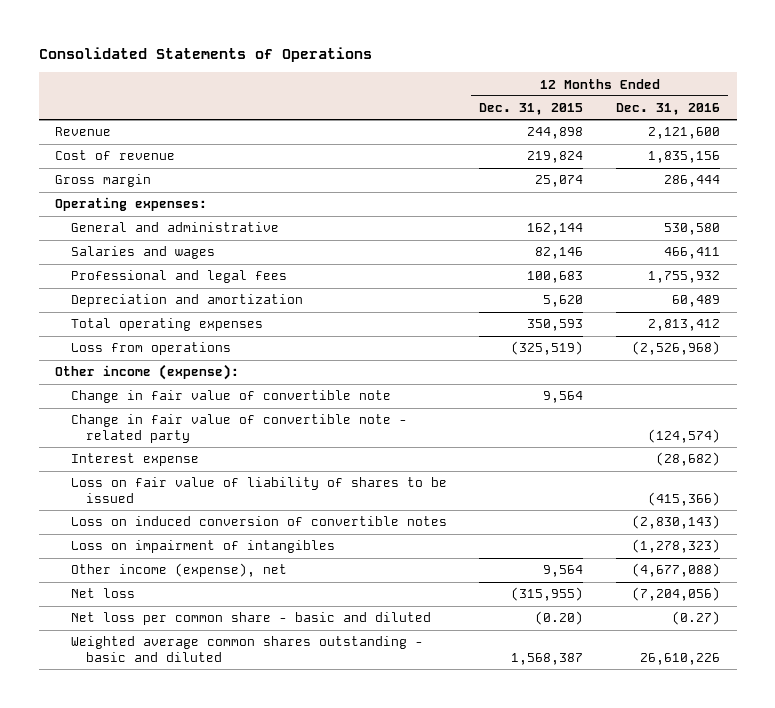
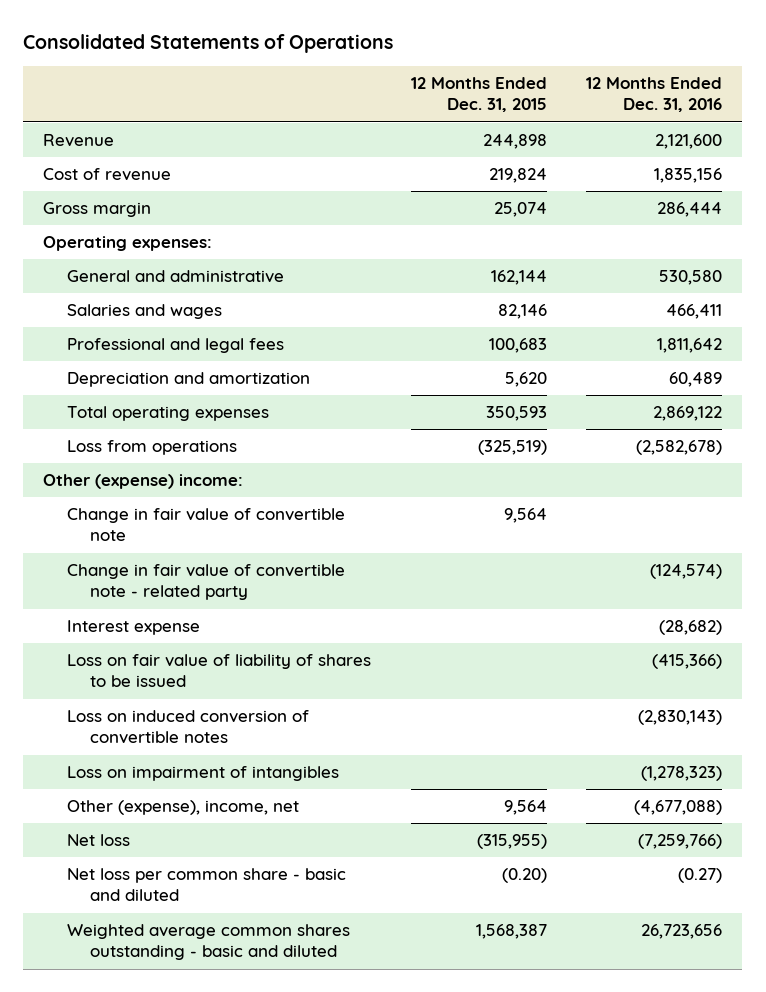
[648,271,721,284] 1,755,932 -> [657,338,723,354] 1,811,642
[648,319,721,332] 2,813,412 -> [653,406,723,422] 2,869,122
[632,341,721,356] (2,526,968) -> [636,440,723,456] (2,582,678)
[55,364,240,381] Other income (expense): -> [43,474,244,490] Other (expense) income:
[70,563,287,578] Other income (expense), net -> [66,800,299,816] Other (expense), income, net
[632,587,721,602] (7,204,056) -> [638,834,723,850] (7,259,766)
[640,652,721,665] 26,610,226 -> [641,924,723,940] 26,723,656

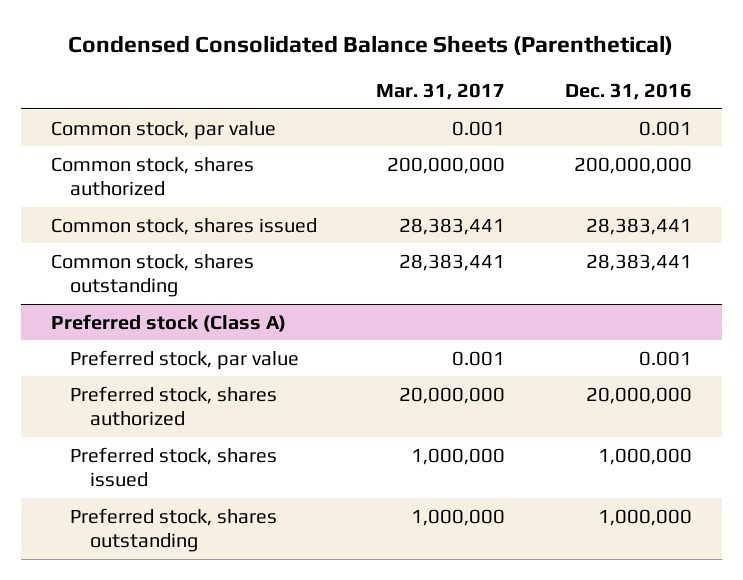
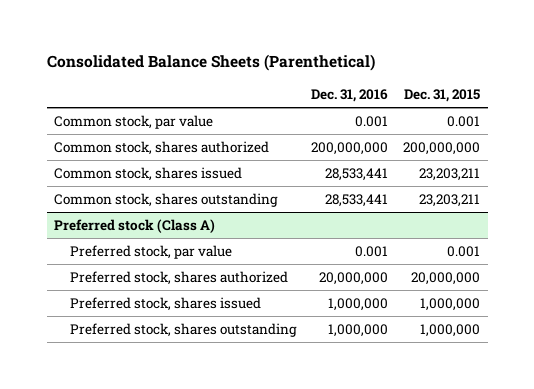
[68,35,674,56] Condensed Consolidated Balance Sheets (Parenthetical) -> [46,54,375,72] Consolidated Balance Sheets (Parenthetical)
[376,83,506,101] Mar. 31, 2017 -> none
none -> [404,88,481,102] Dec. 31, 2015
[586,217,693,235] 28,383,441 -> [325,167,389,181] 28,533,441
[586,253,693,271] 28,383,441 -> [325,193,389,207] 28,533,441

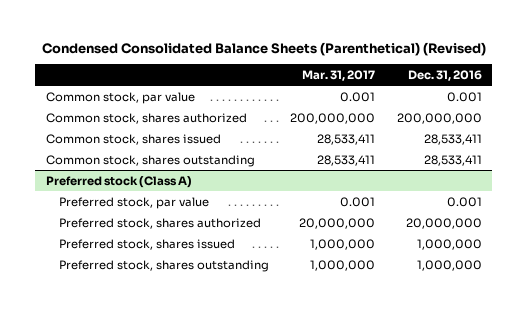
[46,54,375,72] Consolidated Balance Sheets (Parenthetical) -> [41,41,486,56] Condensed Consolidated Balance Sheets (Parenthetical) (Revised)
[404,88,481,102] Dec. 31, 2015 -> none
none -> [302,69,376,81] Mar. 31, 2017
[325,167,389,181] 28,533,441 -> [423,133,482,145] 28,533,411
[325,193,389,207] 28,533,441 -> [423,154,482,166] 28,533,411

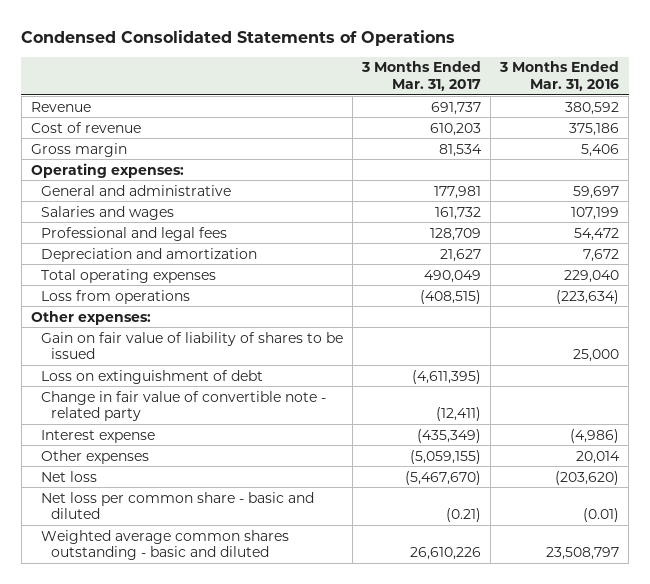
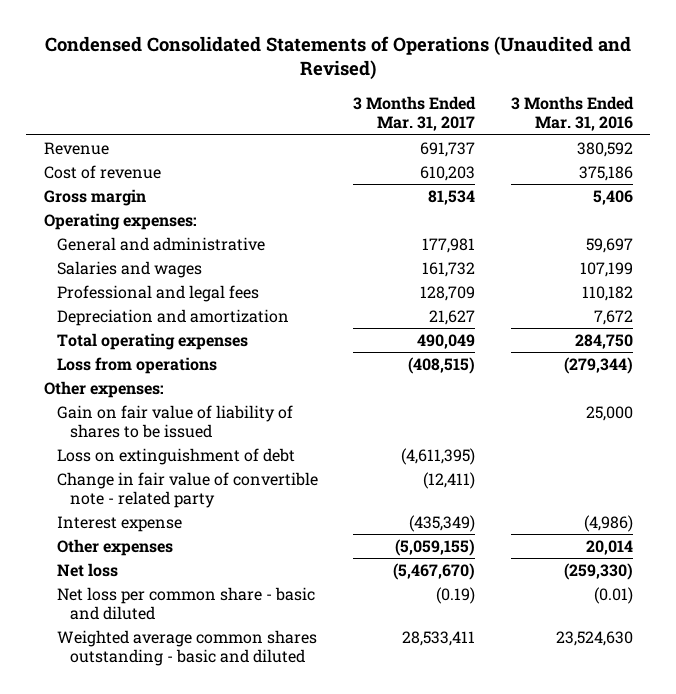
[21,29,456,46] Condensed Consolidated Statements of Operations -> [45,35,632,81] Condensed Consolidated Statements of Operations (Unaudited and Revised)
[574,227,620,241] 54,472 -> [581,285,633,301] 110,182
[564,269,620,283] 229,040 -> [574,333,633,349] 284,750
[556,289,620,304] (223,634) -> [563,356,633,374] (279,344)
[555,470,620,485] (203,620) -> [563,562,633,580] (259,330)
[445,508,481,523] (0.21) -> [436,586,476,604] (0.19)
[409,547,481,561] 26,610,226 -> [402,630,476,646] 28,533,411
[546,547,620,561] 23,508,797 -> [555,630,633,646] 23,524,630

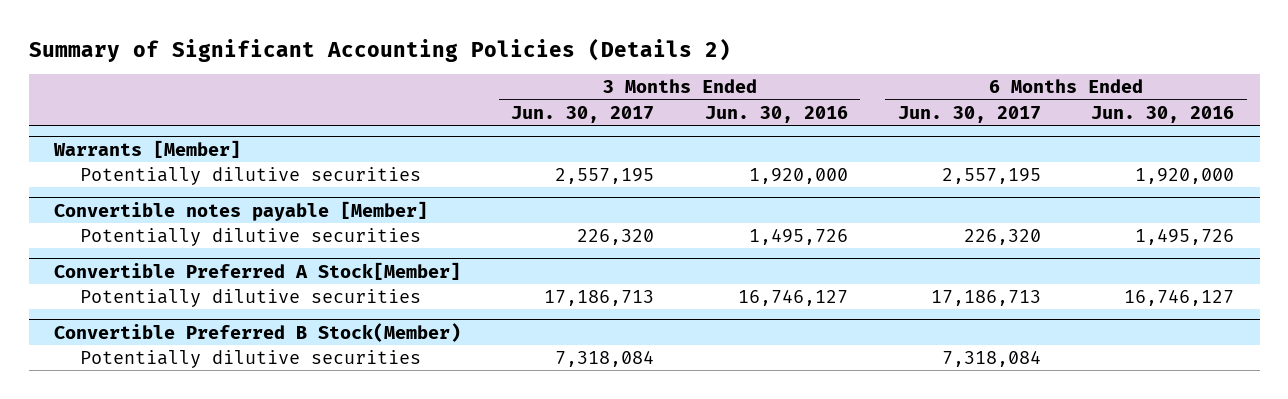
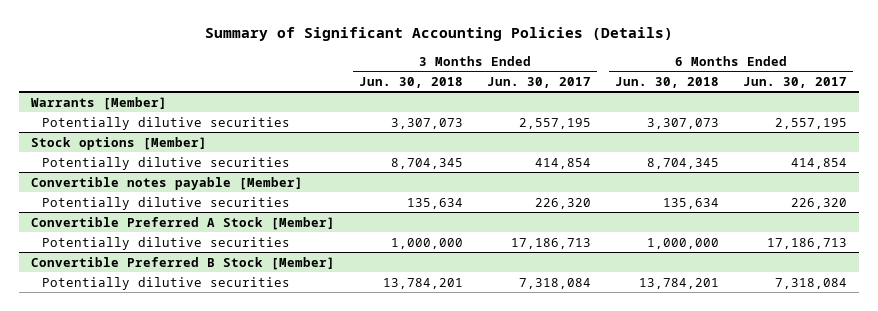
[28,37,731,62] Summary of Significant Accounting Policies (Details 2) -> [204,27,673,42] Summary of Significant Accounting Policies (Details)
[704,105,848,123] Jun. 30, 2016 -> none
[1091,105,1235,123] Jun. 30, 2016 -> none
none -> [358,76,463,88] Jun. 30, 2018
none -> [615,76,720,88] Jun. 30, 2018
none -> [30,136,207,150] Stock options [Member]
none -> [41,156,290,170] Potentially dilutive securities
[54,261,462,280] Convertible Preferred A Stock[Member] -> [30,216,335,230] Convertible Preferred A Stock [Member]
[54,322,462,342] Convertible Preferred B Stock(Member) -> [30,256,335,270] Convertible Preferred B Stock [Member]

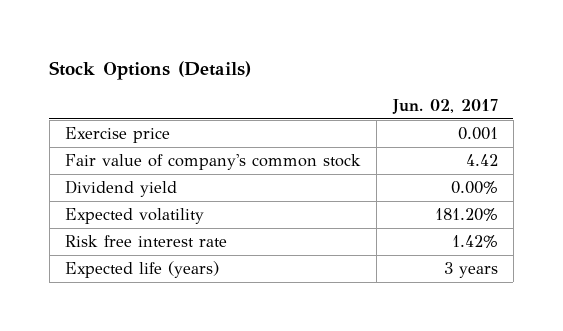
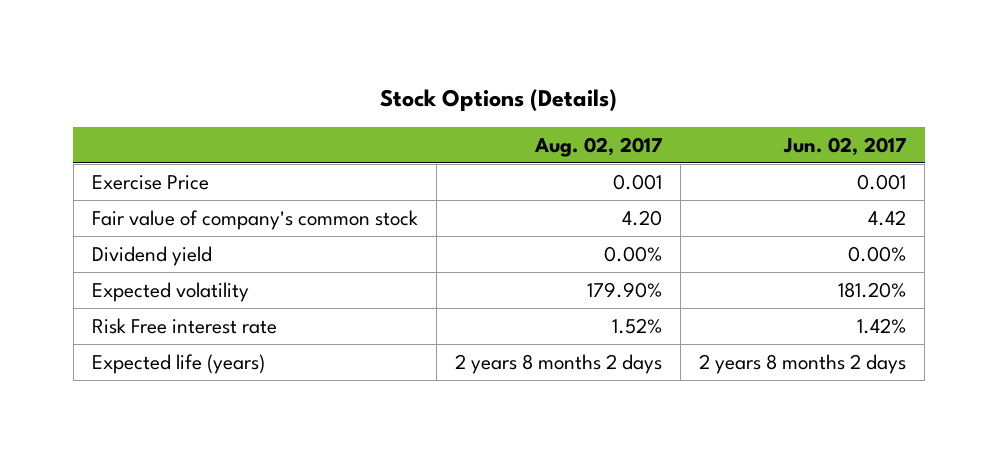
none -> [534,137,663,158] Aug. 02, 2017
[65,127,171,144] Exercise price -> [92,174,210,190] Exercise Price
[65,235,228,248] Risk free interest rate -> [92,317,278,334] Risk Free interest rate
[443,262,498,279] 3 years -> [699,353,907,374] 2 years 8 months 2 days

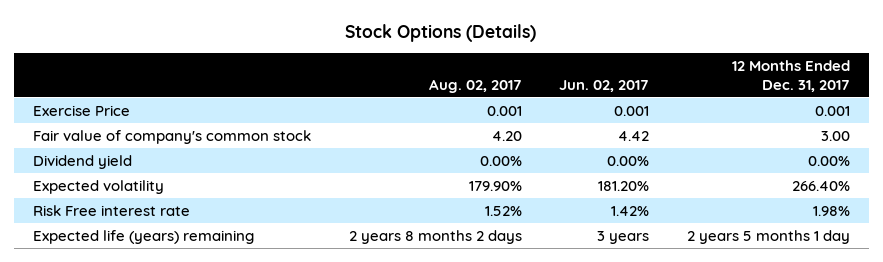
none -> [731,59,850,92] 12 Months Ended Dec. 31, 2017
[92,353,266,374] Expected life (years) -> [33,229,255,244] Expected life (years) remaining
[699,353,907,374] 2 years 8 months 2 days -> [597,230,650,244] 3 years

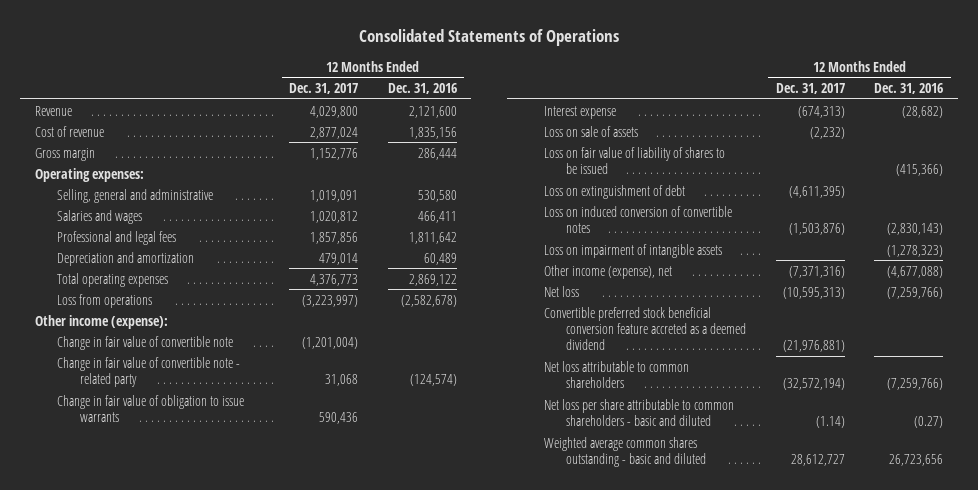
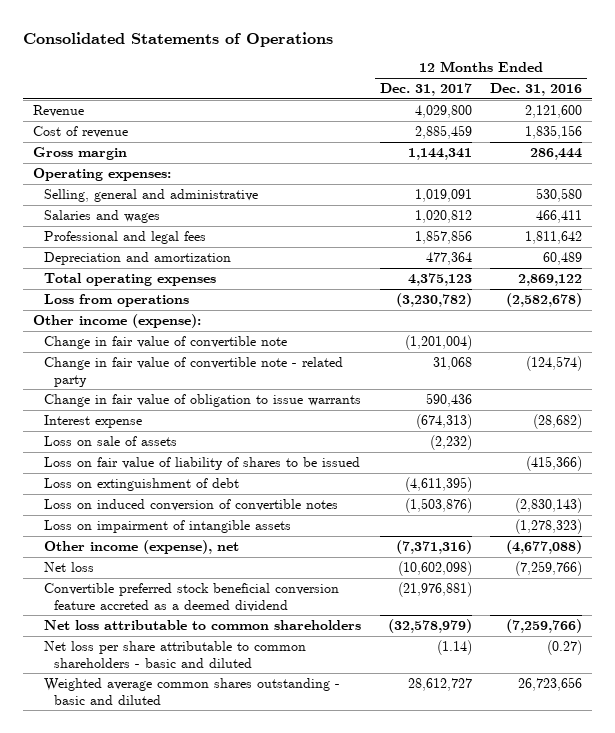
[310,126,359,139] 2,877,024 -> [414,124,472,139] 2,885,459
[310,147,359,160] 1,152,776 -> [407,147,472,160] 1,144,341
[319,252,359,265] 479,014 -> [425,251,472,265] 477,364
[310,273,359,286] 4,376,773 -> [407,272,472,286] 4,375,123
[302,294,359,307] (3,223,997) -> [395,292,472,307] (3,230,782)
[782,286,845,299] (10,595,313) -> [397,560,472,576] (10,602,098)
[782,377,845,390] (32,572,194) -> [387,618,472,633] (32,578,979)

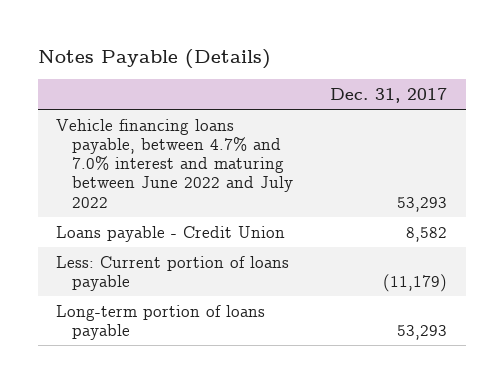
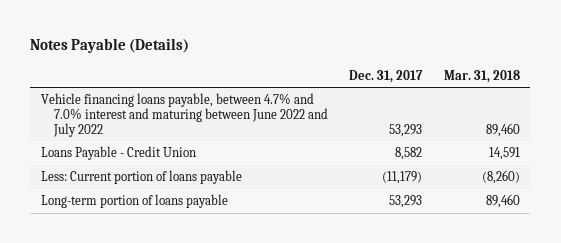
none -> [443,69,520,83] Mar. 31, 2018
[56,225,286,242] Loans payable - Credit Union -> [41,146,197,161] Loans Payable - Credit Union

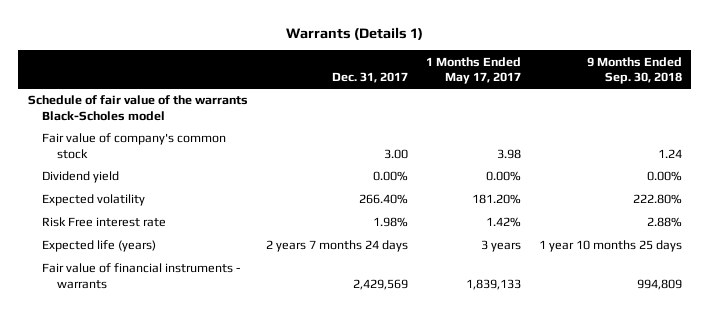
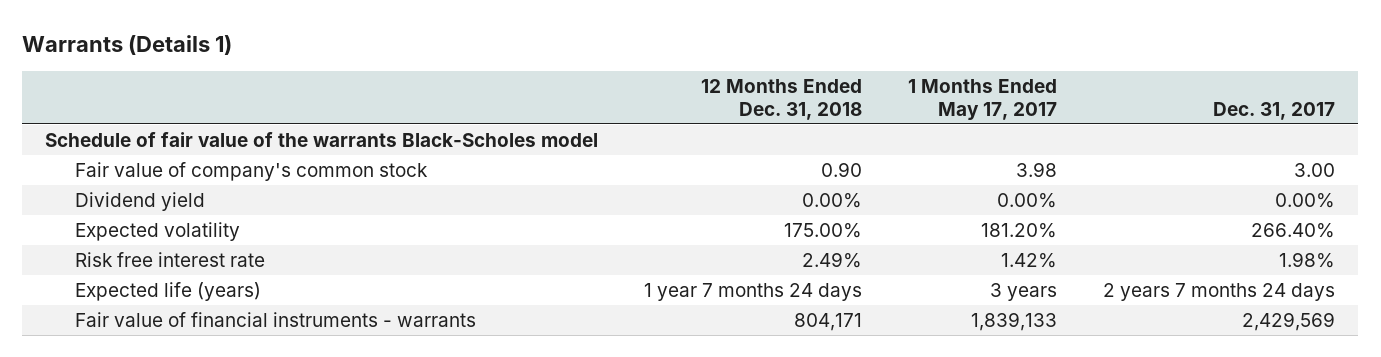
[586,56,682,84] 9 Months Ended Sep. 30, 2018 -> none
none -> [701,78,863,120] 12 Months Ended Dec. 31, 2018
[42,217,167,228] Risk Free interest rate -> [75,252,266,268] Risk free interest rate

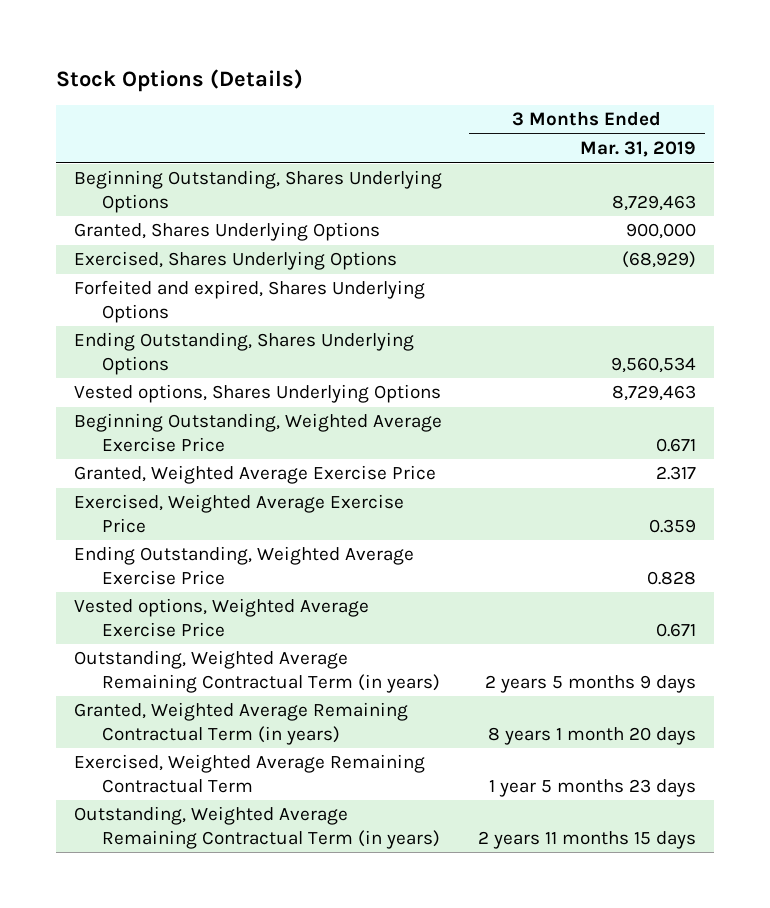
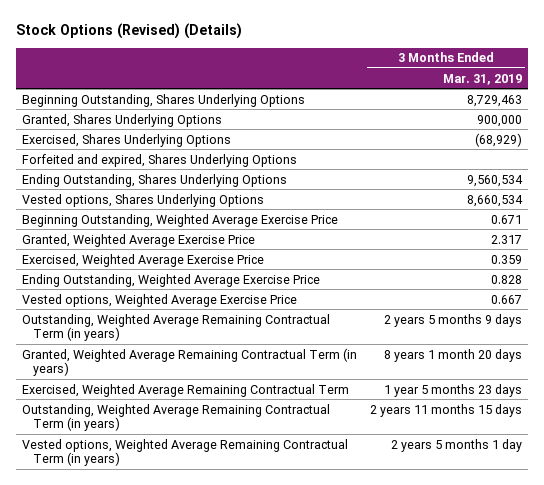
[56,68,304,92] Stock Options (Details) -> [16,23,243,40] Stock Options (Revised) (Details)
[612,385,697,402] 8,729,463 -> [466,194,523,207] 8,660,534
[656,622,697,637] 0.671 -> [490,294,522,304] 0.667
none -> [22,438,349,467] Vested options, Weighted Average Remaining Contractual Term (in years)

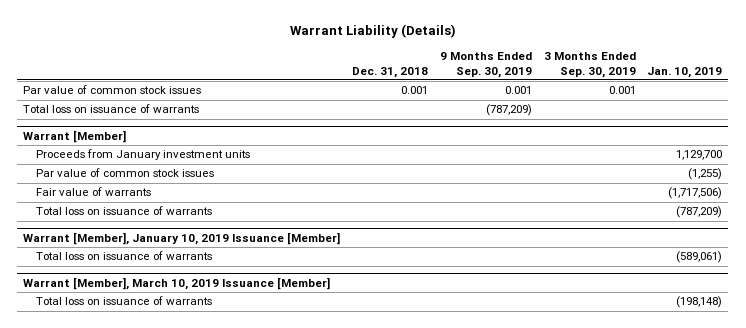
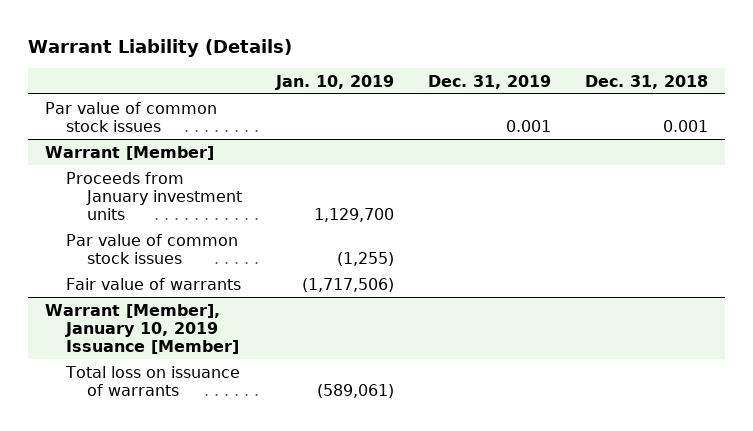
[439,51,532,78] 9 Months Ended Sep. 30, 2019 -> none
[543,51,636,78] 3 Months Ended Sep. 30, 2019 -> none
none -> [427,74,551,89] Dec. 31, 2019
[23,104,200,114] Total loss on issuance of warrants -> none
[35,206,212,216] Total loss on issuance of warrants -> none
[23,276,331,290] Warrant [Member], March 10, 2019 Issuance [Member] -> none
[35,296,212,306] Total loss on issuance of warrants -> none

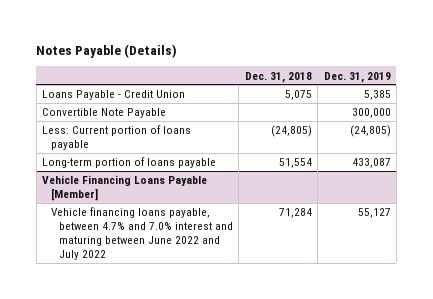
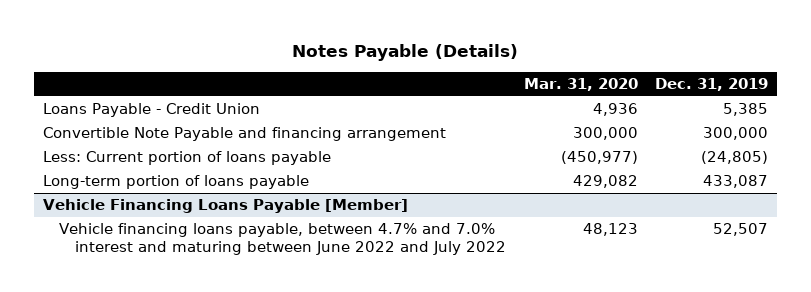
[244,71,312,83] Dec. 31, 2018 -> none
none -> [523,78,638,92] Mar. 31, 2020
[42,108,167,119] Convertible Note Payable -> [42,127,446,142] Convertible Note Payable and financing arrangement
[357,208,391,219] 55,127 -> [712,223,768,237] 52,507

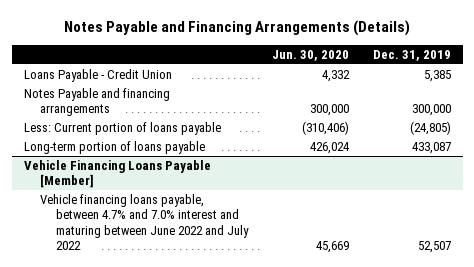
[292,44,519,62] Notes Payable (Details) -> [64,19,411,36] Notes Payable and Financing Arrangements (Details)
[523,78,638,92] Mar. 31, 2020 -> none
none -> [272,50,350,62] Jun. 30, 2020
[42,127,446,142] Convertible Note Payable and financing arrangement -> [23,88,170,117] Notes Payable and financing arrangements

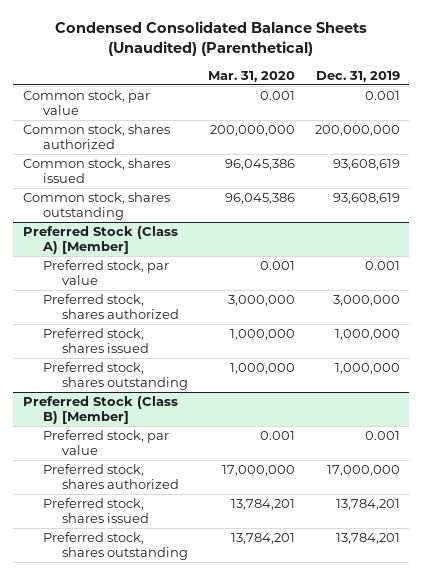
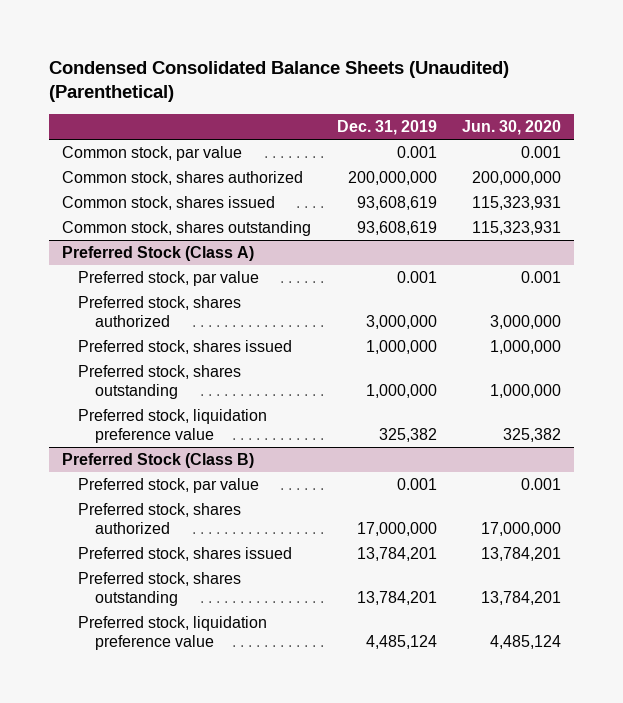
[208,70,296,82] Mar. 31, 2020 -> none
none -> [462,120,562,136] Jun. 30, 2020
[23,225,179,255] Preferred Stock (Class A) [Member] -> [61,246,254,262] Preferred Stock (Class A)
none -> [78,409,268,443] Preferred stock, liquidation preference value
[23,395,179,425] Preferred Stock (Class B) [Member] -> [61,453,254,469] Preferred Stock (Class B)
none -> [78,616,268,650] Preferred stock, liquidation preference value

